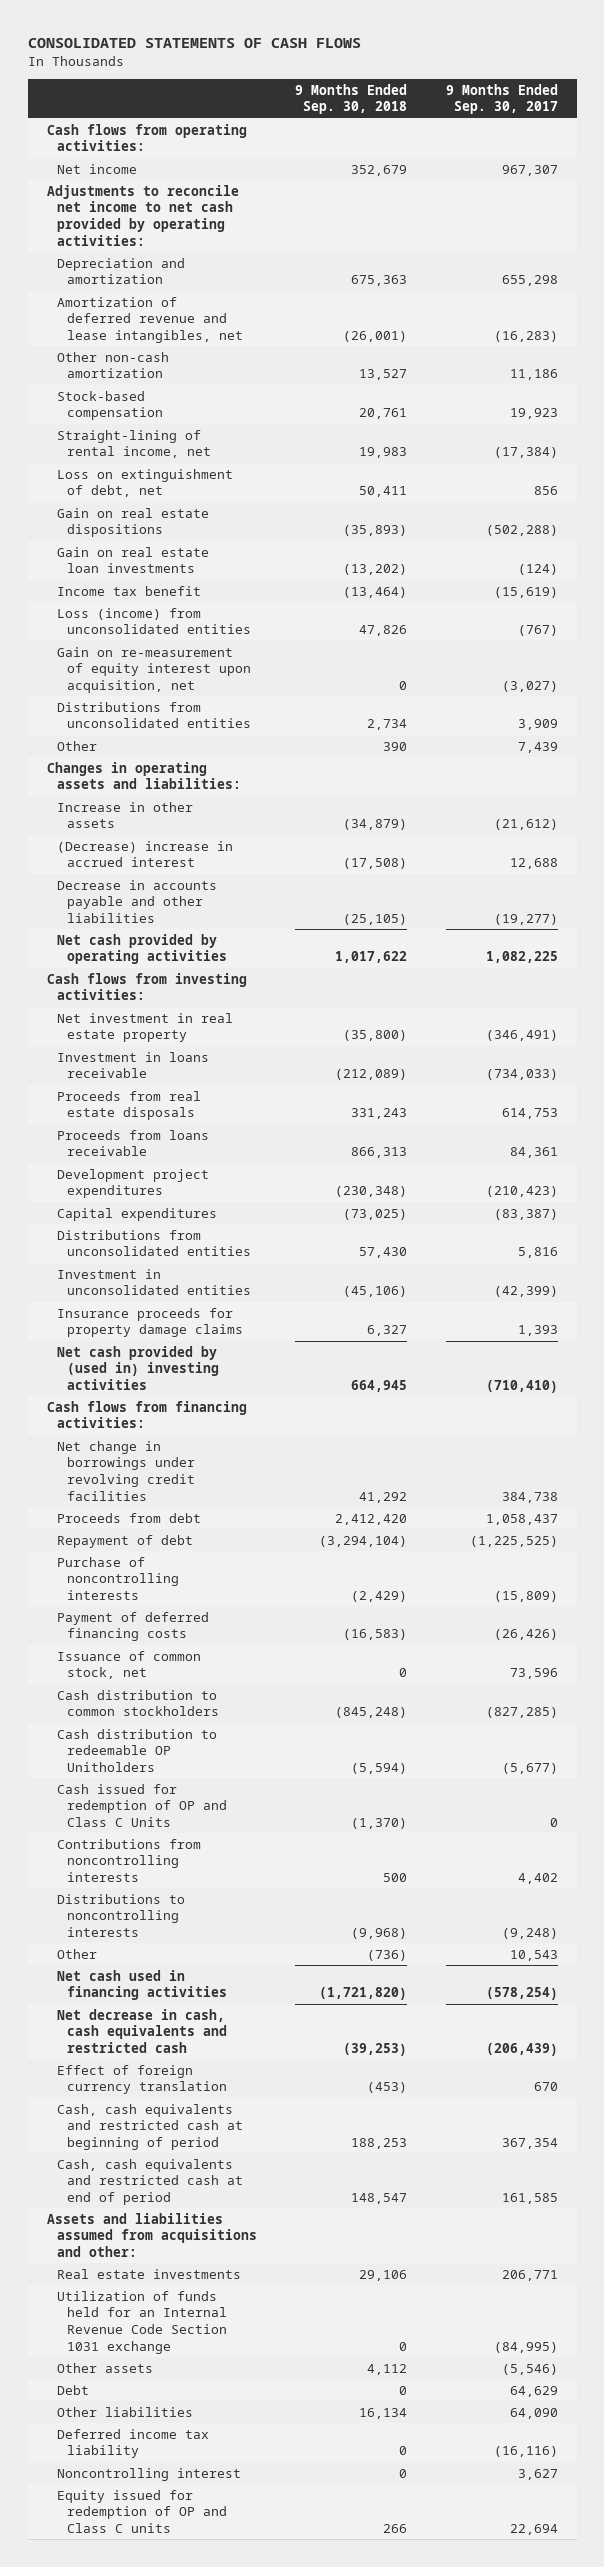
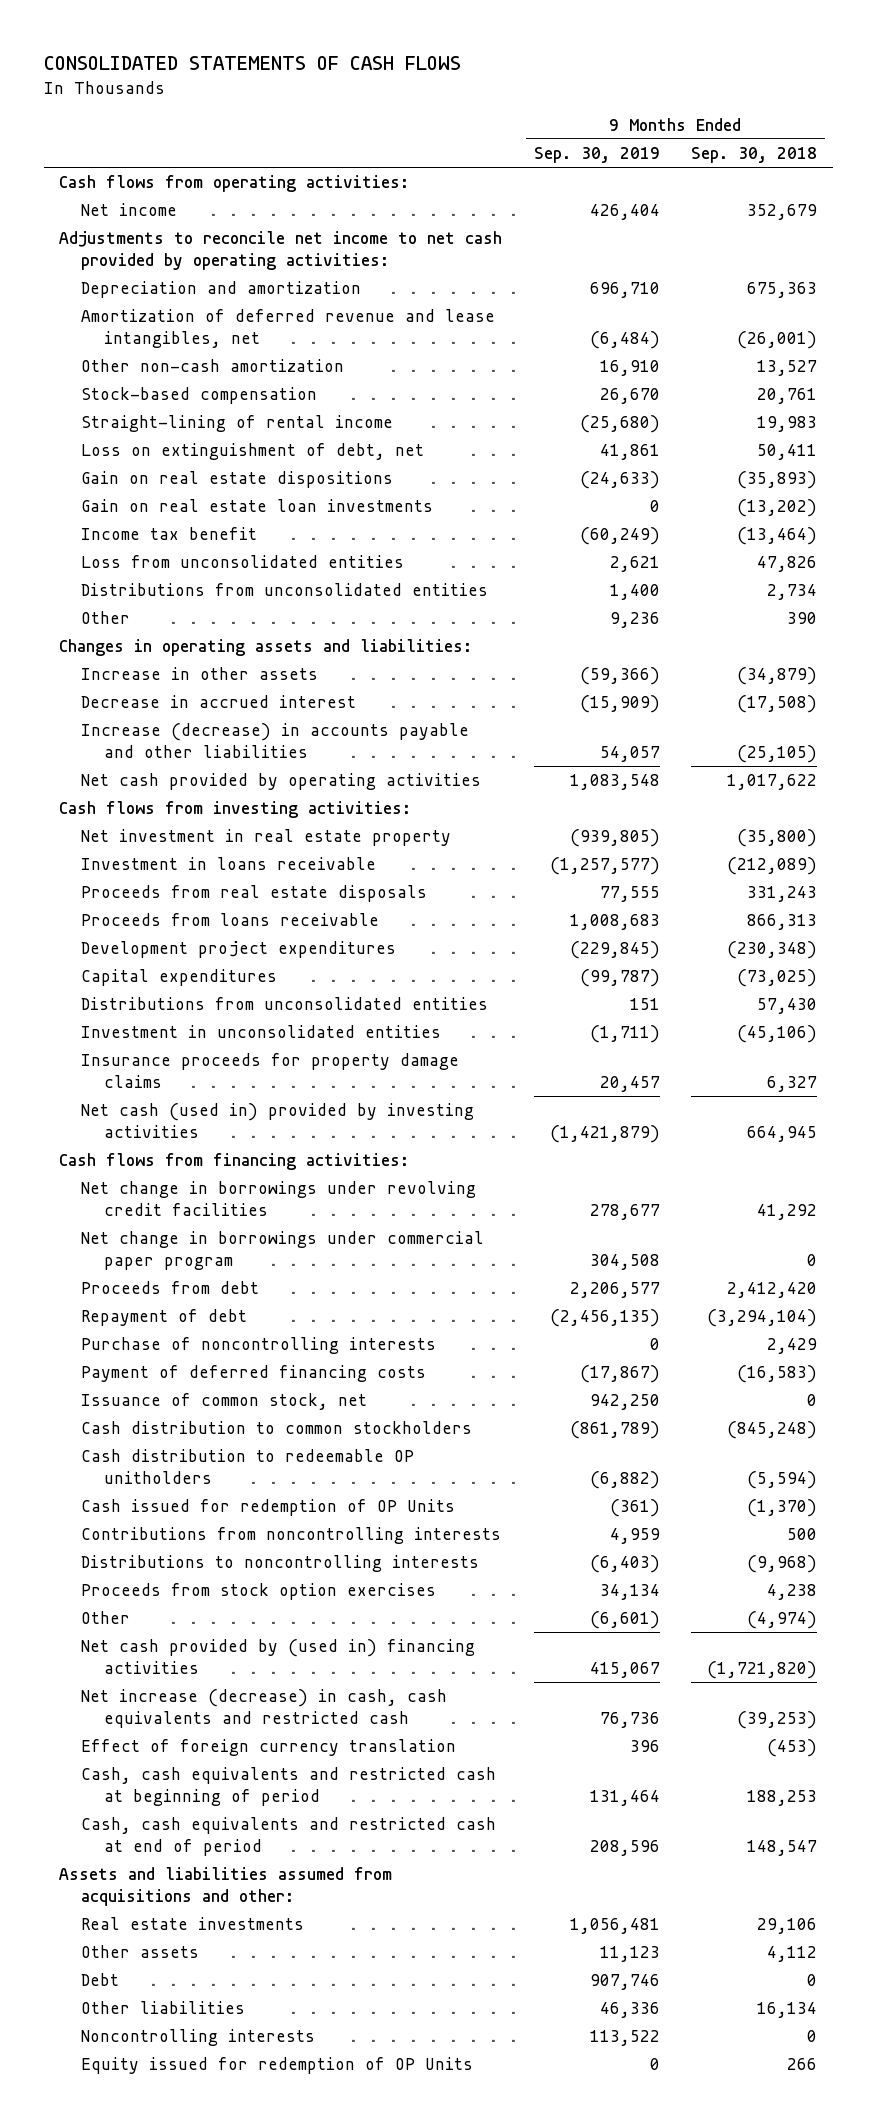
[445,83,558,115] 9 Months Ended Sep. 30, 2017 -> none
none -> [533,147,660,164] Sep. 30, 2019
[57,429,212,459] Straight-lining of rental income, net -> [81,415,394,433] Straight-lining of rental income
[57,646,252,694] Gain on re-measurement of equity interest upon acquisition, net -> none
[57,607,252,635] Loss (income) from unconsolidated entities -> [81,555,405,569] Loss from unconsolidated entities
[57,840,234,868] (Decrease) increase in accrued interest -> [81,695,357,709] Decrease in accrued interest
[57,879,218,924] Decrease in accounts payable and other liabilities -> [81,723,470,759] Increase (decrease) in accounts payable and other liabilities
[57,1345,220,1391] Net cash provided by (used in) investing activities -> [81,1103,475,1139] Net cash (used in) provided by investing activities
none -> [81,1231,485,1271] Net change in borrowings under commercial paper program
[351,1591,408,1603] (2,429) -> [766,1338,817,1355] 2,429
[57,1728,218,1773] Cash distribution to redeemable OP Unitholders -> [81,1449,415,1485] Cash distribution to redeemable OP unitholders
[57,1783,228,1828] Cash issued for redemption of OP and Class C Units -> [81,1499,456,1517] Cash issued for redemption of OP Units
none -> [81,1583,437,1601] Proceeds from stock option exercises
[367,1949,408,1961] (736) -> [746,1611,817,1630] (4,974)
[57,1969,228,2001] Net cash used in financing activities -> [81,1639,476,1675] Net cash provided by (used in) financing activities
[57,2008,228,2054] Net decrease in cash, cash equivalents and restricted cash -> [81,1689,448,1729] Net increase (decrease) in cash, cash equivalents and restricted cash
[57,2290,228,2354] Utilization of funds held for an Internal Revenue Code Section 1031 exchange -> none
[57,2428,210,2459] Deferred income tax liability -> none
[57,2467,242,2481] Noncontrolling interest -> [81,2029,316,2047] Noncontrolling interests
[57,2489,228,2534] Equity issued for redemption of OP and Class C units -> [81,2057,474,2075] Equity issued for redemption of OP Units

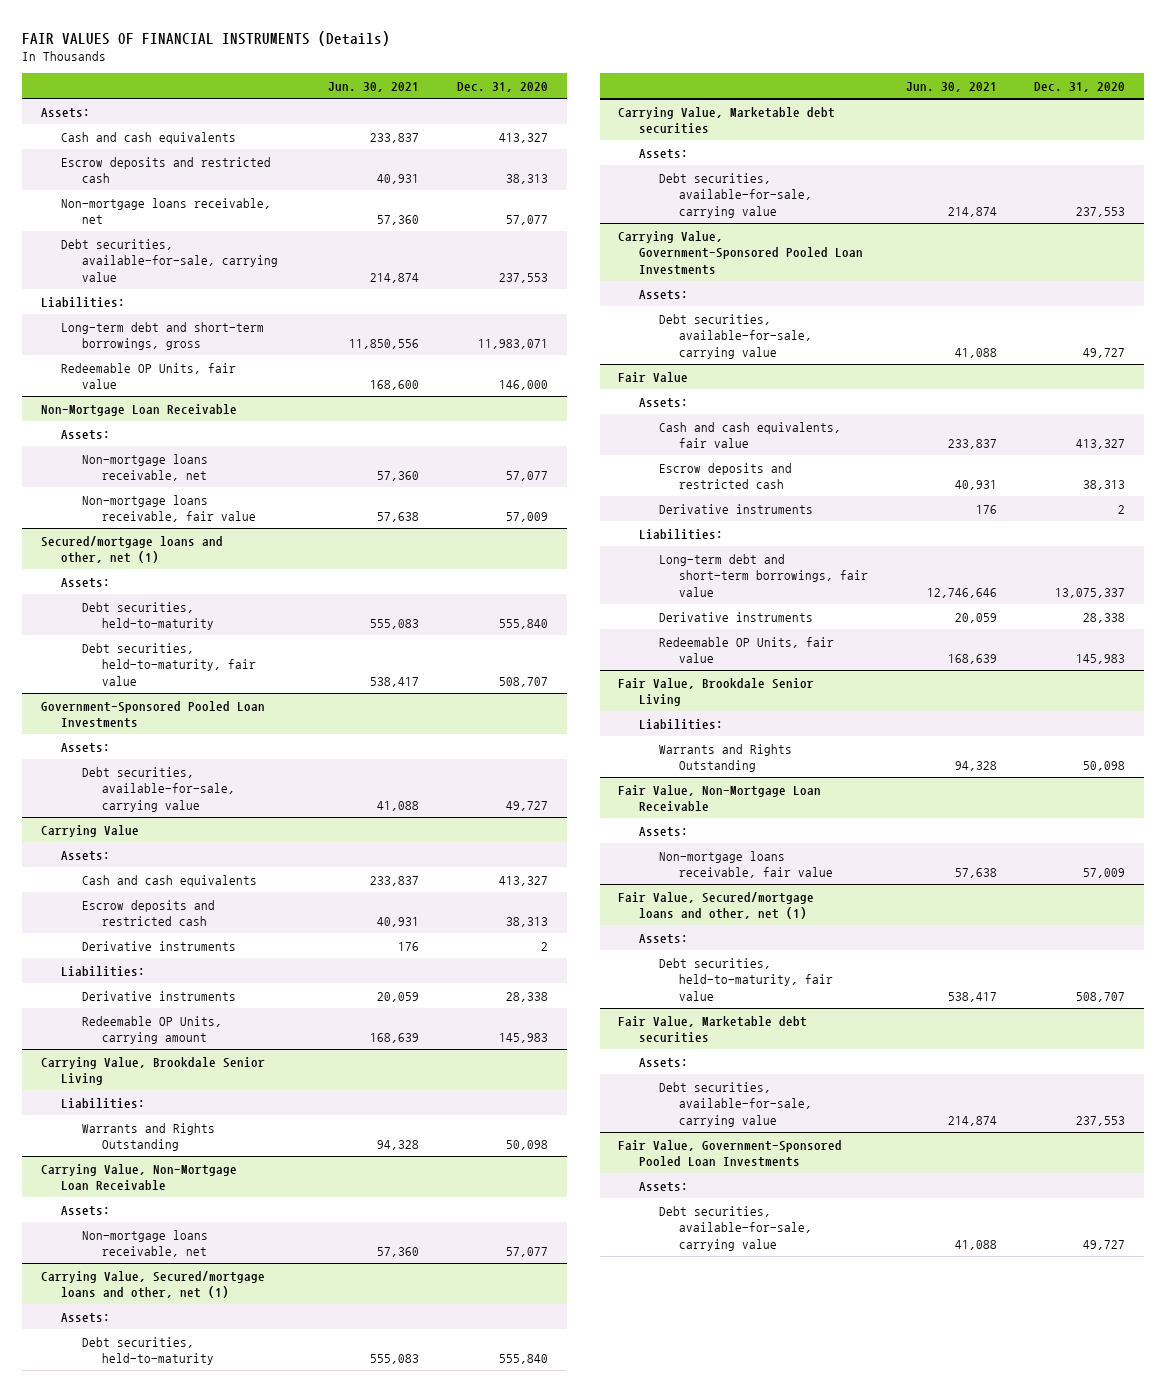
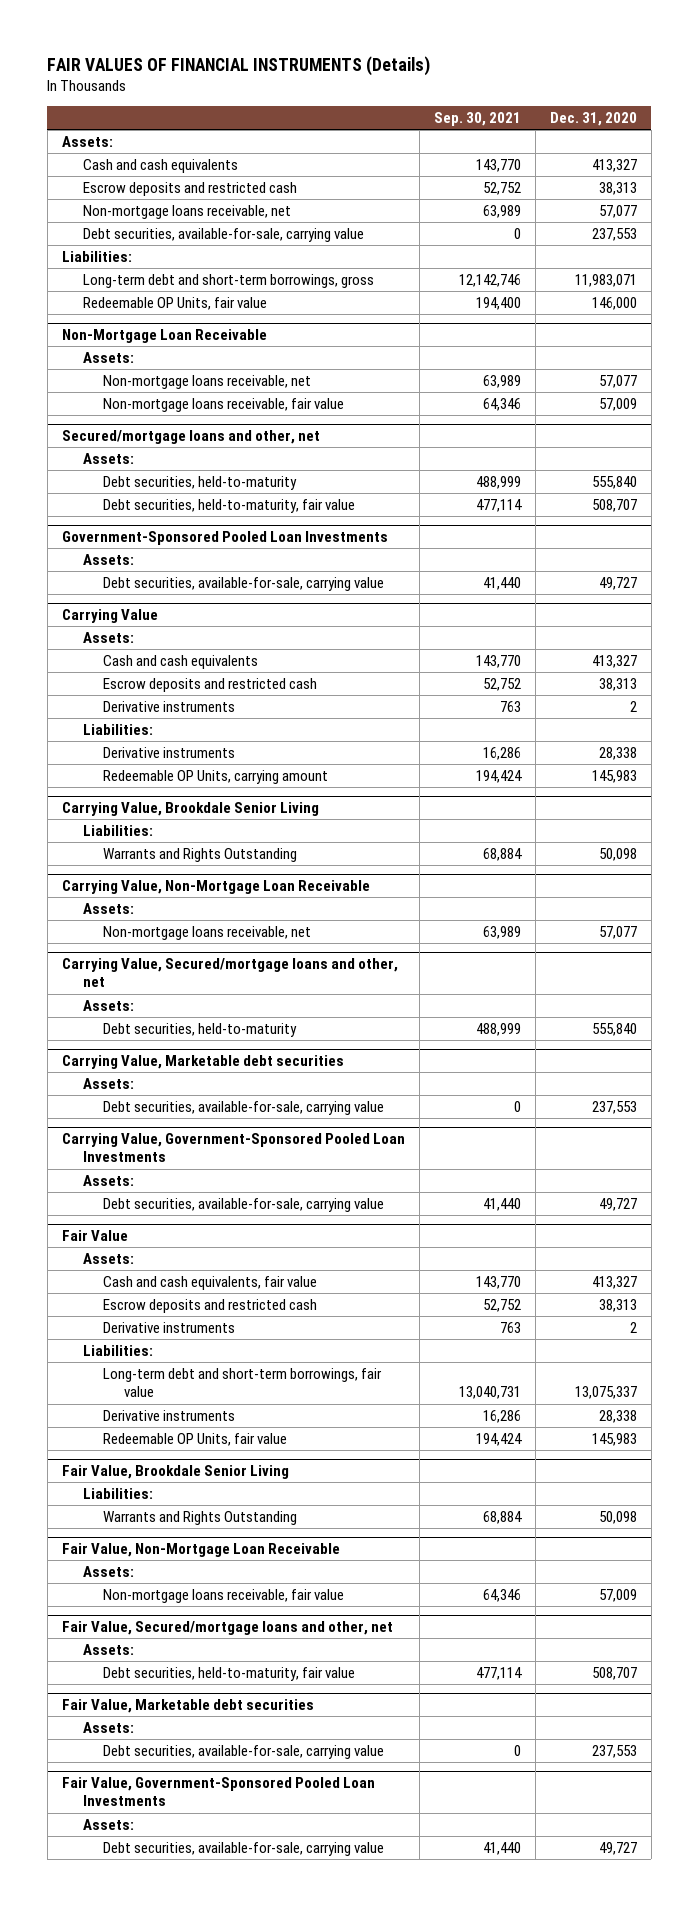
[328,81,420,92] Jun. 30, 2021 -> none
none -> [433,111,521,126] Sep. 30, 2021
[41,535,224,564] Secured/mortgage loans and other, net (1) -> [61,430,320,445] Secured/mortgage loans and other, net
[41,1270,266,1299] Carrying Value, Secured/mortgage loans and other, net (1) -> [61,958,398,988] Carrying Value, Secured/mortgage loans and other, net
[618,891,815,920] Fair Value, Secured/mortgage loans and other, net (1) -> [61,1621,393,1636] Fair Value, Secured/mortgage loans and other, net

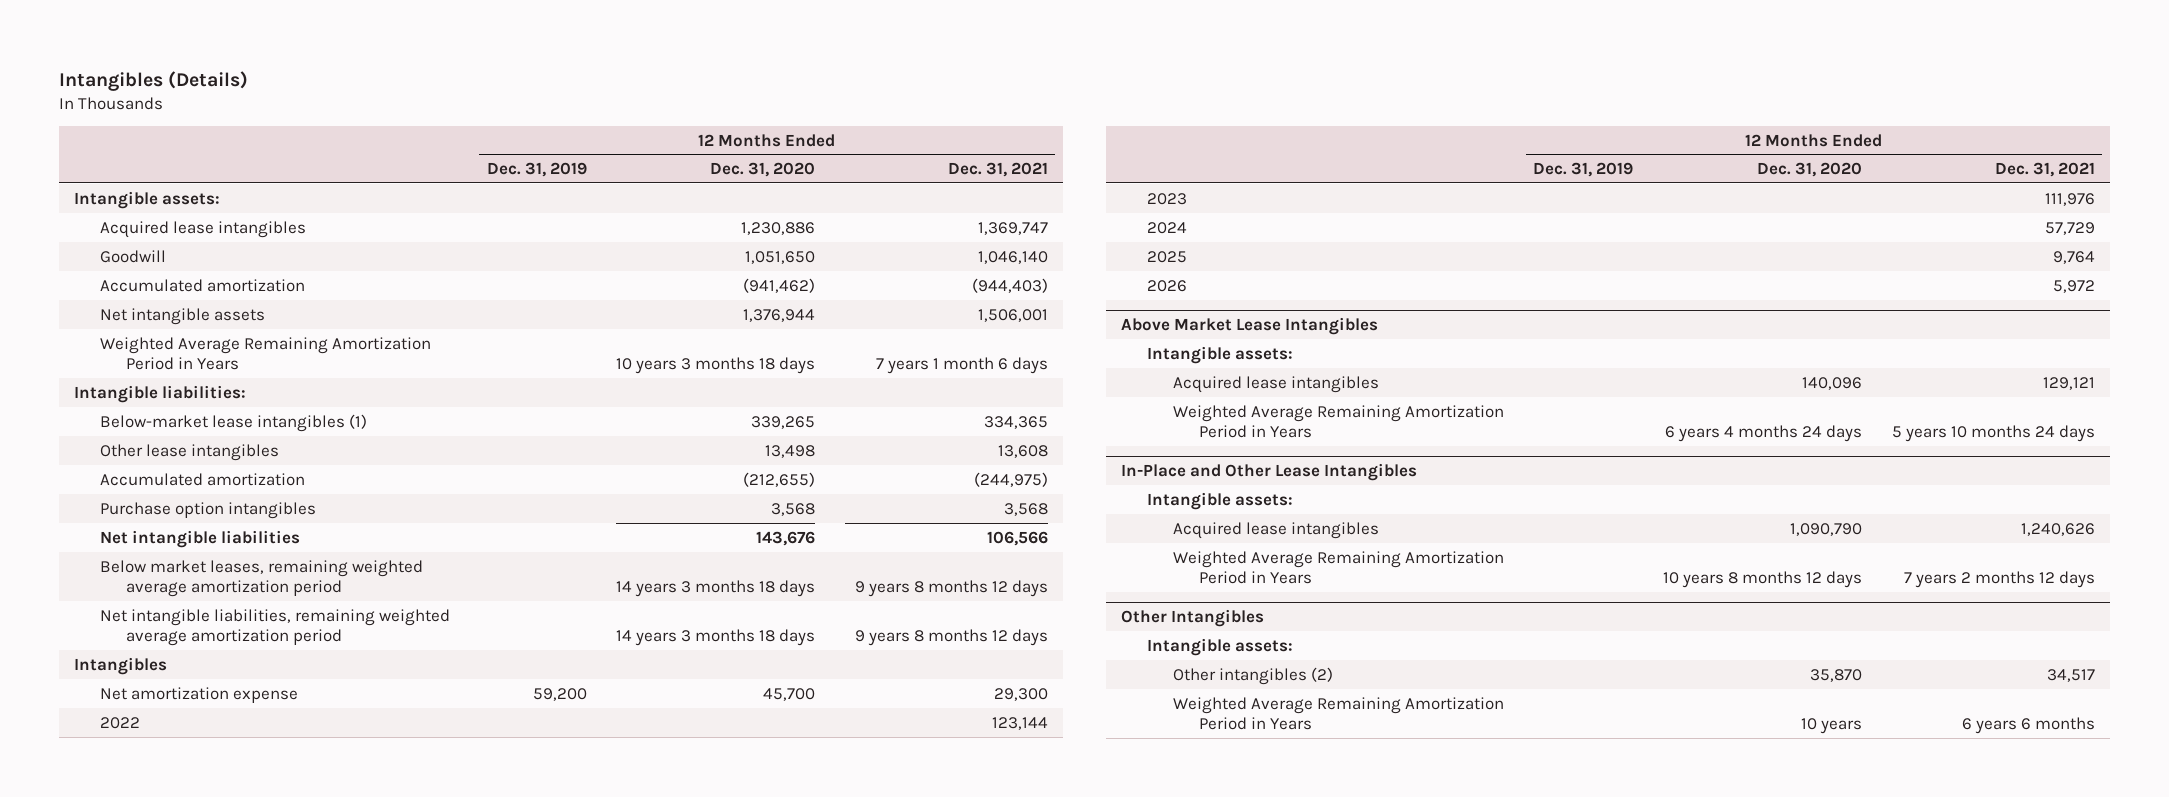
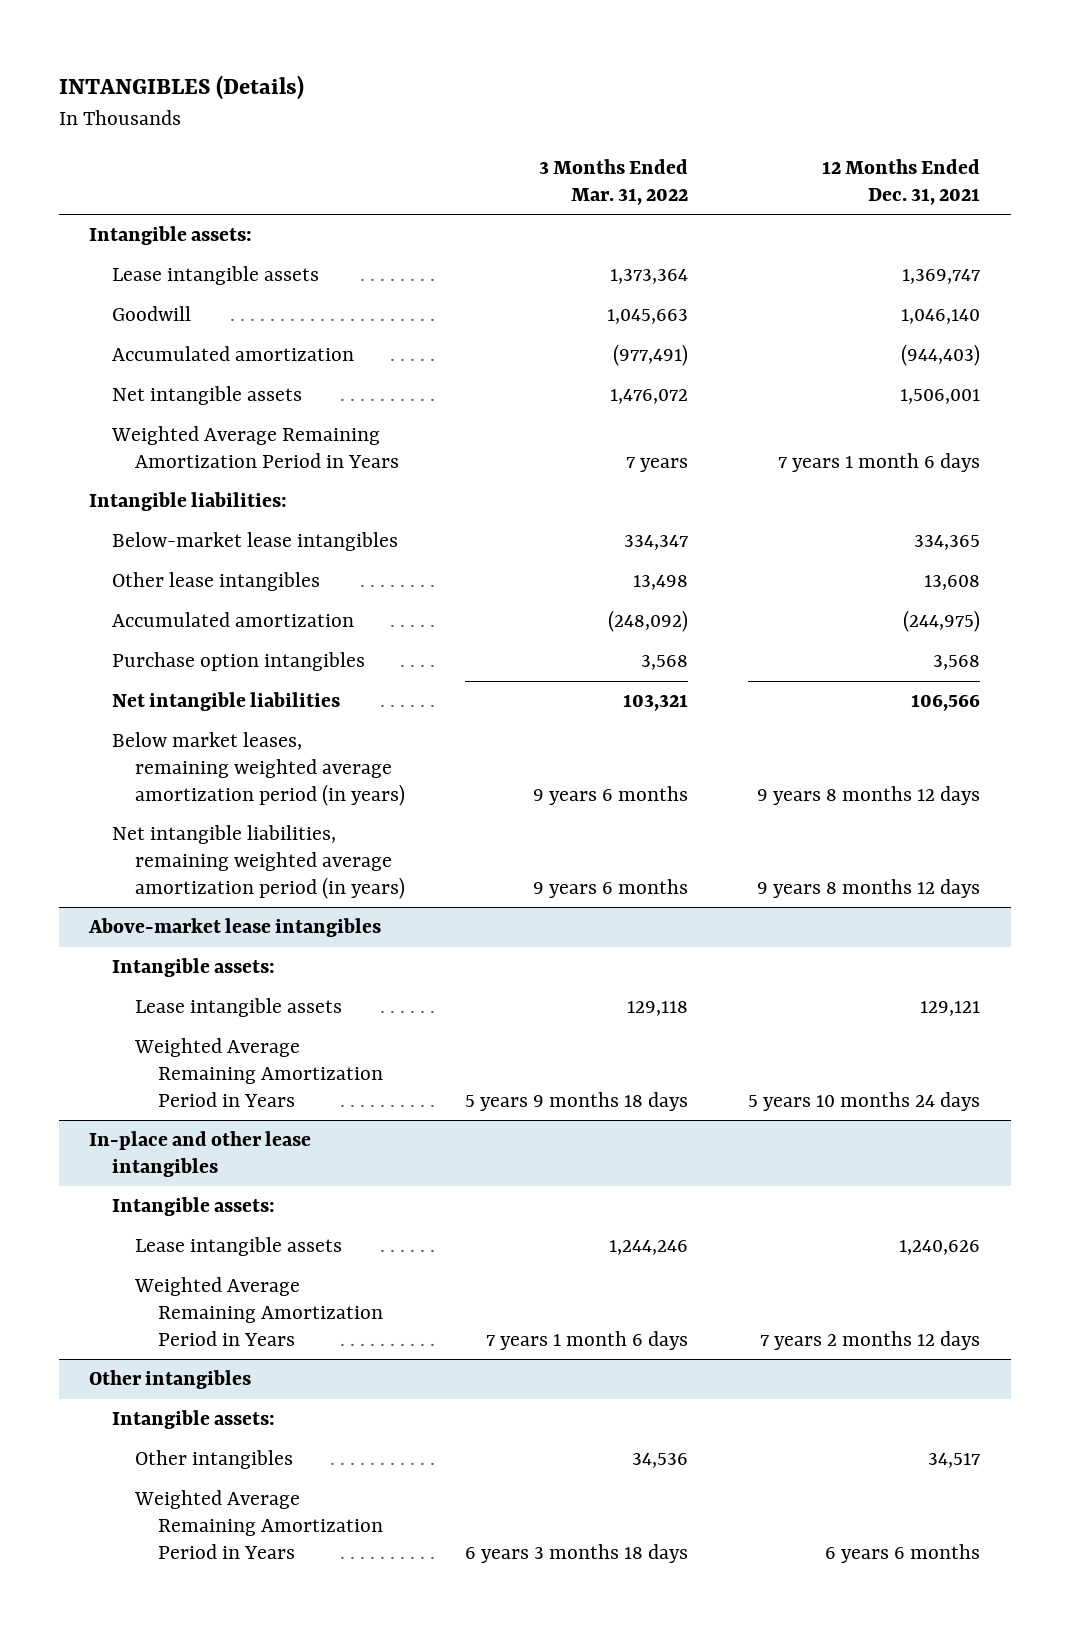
[58,70,248,91] Intangibles (Details) -> [59,75,305,101] INTANGIBLES (Details)
[486,162,587,178] Dec. 31, 2019 -> none
[710,162,816,178] Dec. 31, 2020 -> none
none -> [539,159,689,206] 3 Months Ended Mar. 31, 2022
[99,220,306,238] Acquired lease intangibles -> [112,266,320,286] Lease intangible assets
[99,413,367,432] Below-market lease intangibles (1) -> [112,532,399,552] Below-market lease intangibles
[73,656,167,675] Intangibles -> none
[99,686,298,703] Net amortization expense -> none
[99,716,140,729] 2022 -> none
[1146,192,1187,205] 2023 -> none
[1146,221,1187,234] 2024 -> none
[1146,250,1187,263] 2025 -> none
[1146,279,1187,292] 2026 -> none
[99,559,423,597] Below market leases, remaining weighted average amortization period -> [112,732,406,807] Below market leases, remaining weighted average amortization period (in years)
[99,608,450,646] Net intangible liabilities, remaining weighted average amortization period -> [112,825,406,900] Net intangible liabilities, remaining weighted average amortization period (in years)
[1120,316,1378,335] Above Market Lease Intangibles -> [88,918,382,938] Above-market lease intangibles
[1172,375,1379,393] Acquired lease intangibles -> [135,998,343,1018] Lease intangible assets
[1120,462,1417,481] In-Place and Other Lease Intangibles -> [89,1131,312,1178] In-place and other lease intangibles
[1172,521,1379,539] Acquired lease intangibles -> [135,1237,343,1257] Lease intangible assets
[1120,608,1264,627] Other Intangibles -> [89,1370,252,1390] Other intangibles
[1172,666,1333,685] Other intangibles (2) -> [135,1450,294,1470] Other intangibles

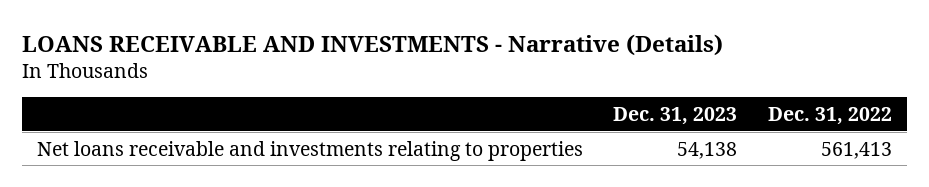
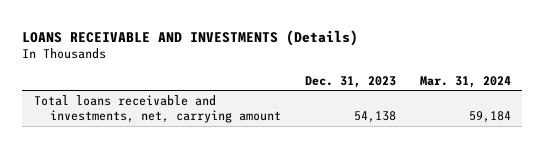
[21,33,723,56] LOANS RECEIVABLE AND INVESTMENTS - Narrative (Details) -> [22,29,359,46] LOANS RECEIVABLE AND INVESTMENTS (Details)
[767,106,892,125] Dec. 31, 2022 -> none
none -> [419,75,511,88] Mar. 31, 2024
[36,140,583,161] Net loans receivable and investments relating to properties -> [34,95,282,124] Total loans receivable and investments, net, carrying amount

